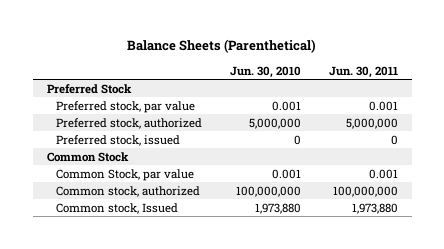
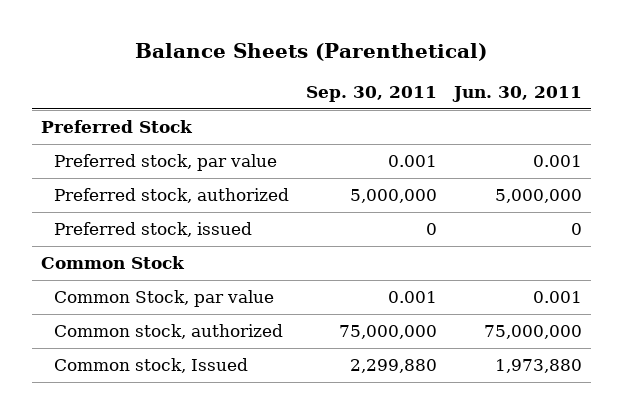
[230,65,302,78] Jun. 30, 2010 -> none
none -> [306,86,438,103] Sep. 30, 2011
[332,185,398,197] 100,000,000 -> [484,325,583,340] 75,000,000

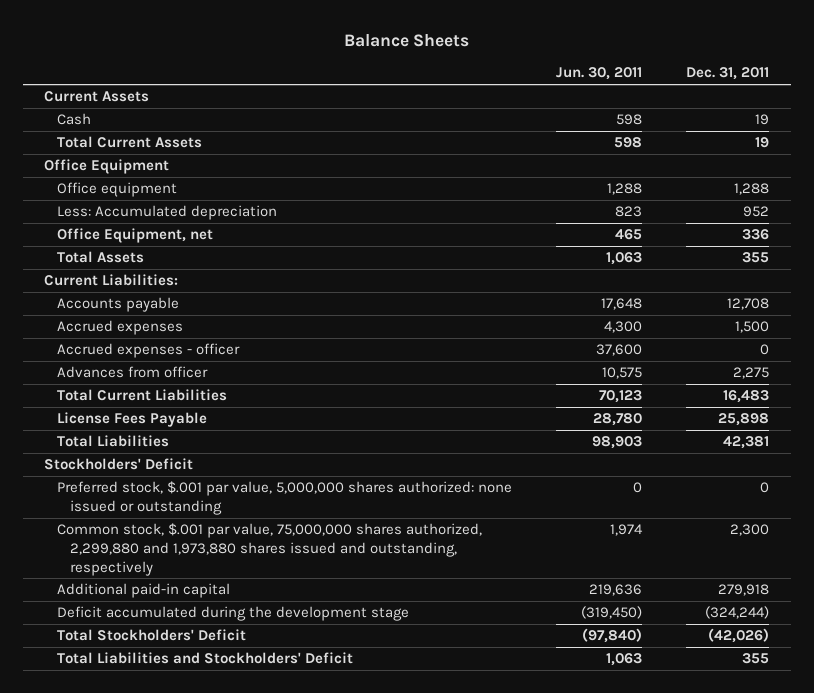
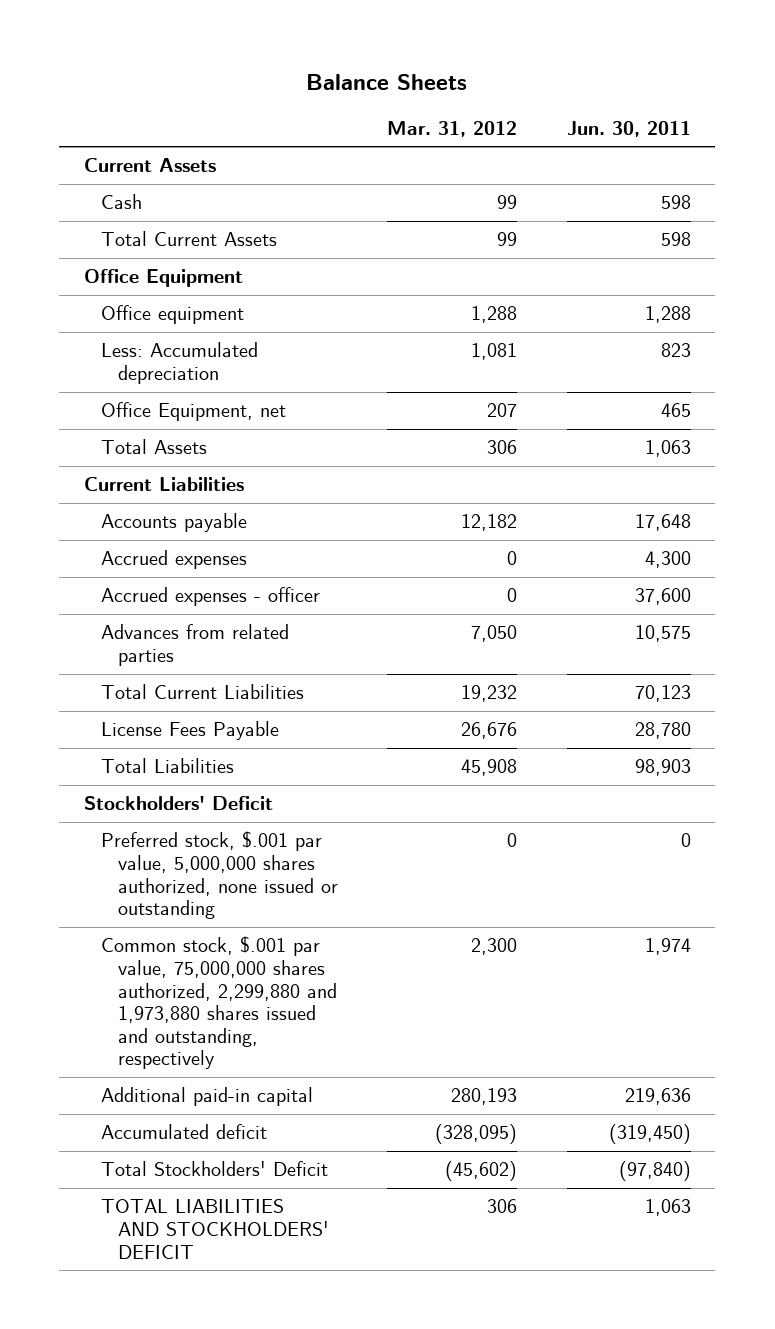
[686,67,770,81] Dec. 31, 2011 -> none
none -> [387,120,518,137] Mar. 31, 2012
[44,274,179,287] Current Liabilities: -> [84,477,245,492] Current Liabilities
[57,366,209,379] Advances from officer -> [101,624,290,666] Advances from related parties
[57,481,513,515] Preferred stock, $.001 par value, 5,000,000 shares authorized: none issued or outstanding -> [101,831,339,920] Preferred stock, $.001 par value, 5,000,000 shares authorized, none issued or outstanding
[57,606,410,622] Deficit accumulated during the development stage -> [101,1124,268,1140] Accumulated deficit
[57,652,354,665] Total Liabilities and Stockholders' Deficit -> [101,1199,330,1259] TOTAL LIABILITIES AND STOCKHOLDERS' DEFICIT

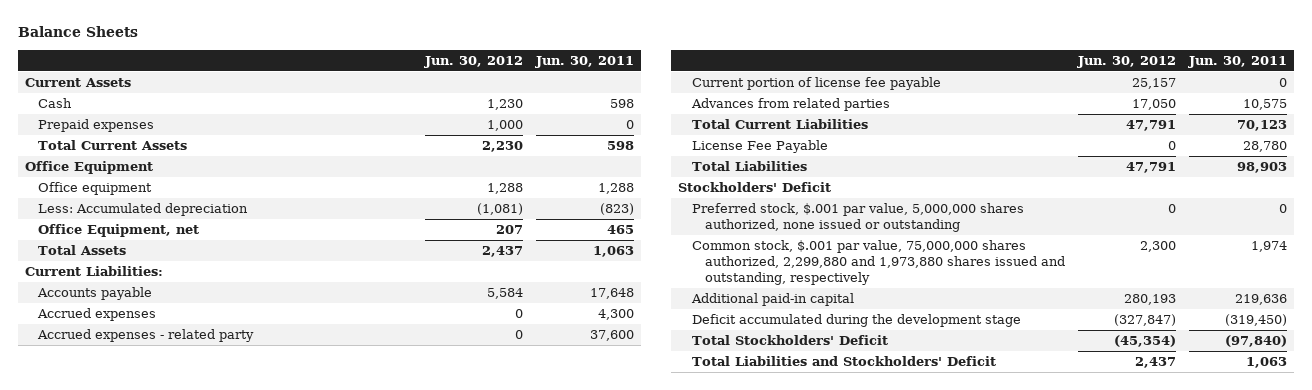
[387,120,518,137] Mar. 31, 2012 -> none
none -> [424,55,524,68] Jun. 30, 2012
none -> [38,119,155,133] Prepaid expenses
[660,343,691,358] 823 -> [600,203,635,216] (823)
[84,477,245,492] Current Liabilities -> [24,266,163,277] Current Liabilities:
[101,587,321,607] Accrued expenses - officer -> [37,329,255,343] Accrued expenses - related party
none -> [691,77,941,91] Current portion of license fee payable
[101,721,280,741] License Fees Payable -> [691,140,828,154] License Fee Payable
[101,1124,268,1140] Accumulated deficit -> [691,314,1021,328] Deficit accumulated during the development stage
[101,1199,330,1259] TOTAL LIABILITIES AND STOCKHOLDERS' DEFICIT -> [691,356,996,367] Total Liabilities and Stockholders' Deficit

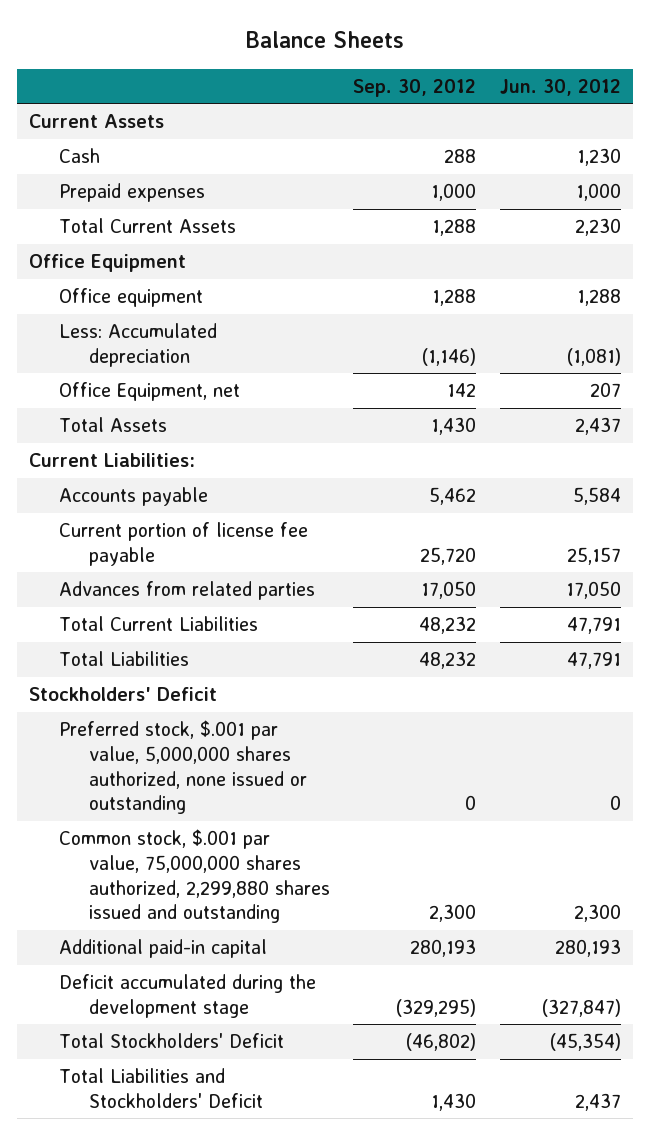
[535,55,635,68] Jun. 30, 2011 -> none
none -> [353,78,477,97] Sep. 30, 2012
[37,308,157,322] Accrued expenses -> none
[37,329,255,343] Accrued expenses - related party -> none
[691,140,828,154] License Fee Payable -> none
[691,240,1065,285] Common stock, $.001 par value, 75,000,000 shares authorized, 2,299,880 and 1,973,880 shares issued and outstanding, respectively -> [58,829,330,924] Common stock, $.001 par value, 75,000,000 shares authorized, 2,299,880 shares issued and outstanding

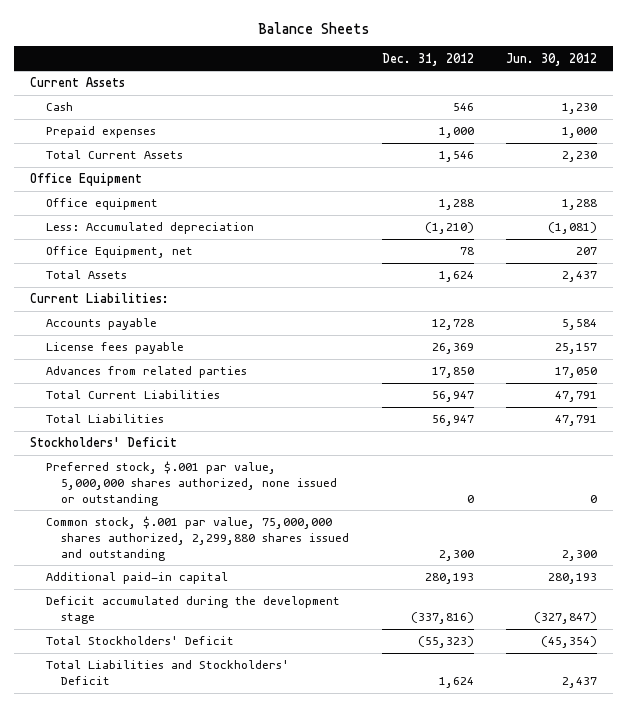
[353,78,477,97] Sep. 30, 2012 -> none
none -> [381,52,474,66] Dec. 31, 2012
[58,522,308,566] Current portion of license fee payable -> [45,342,184,355] License fees payable

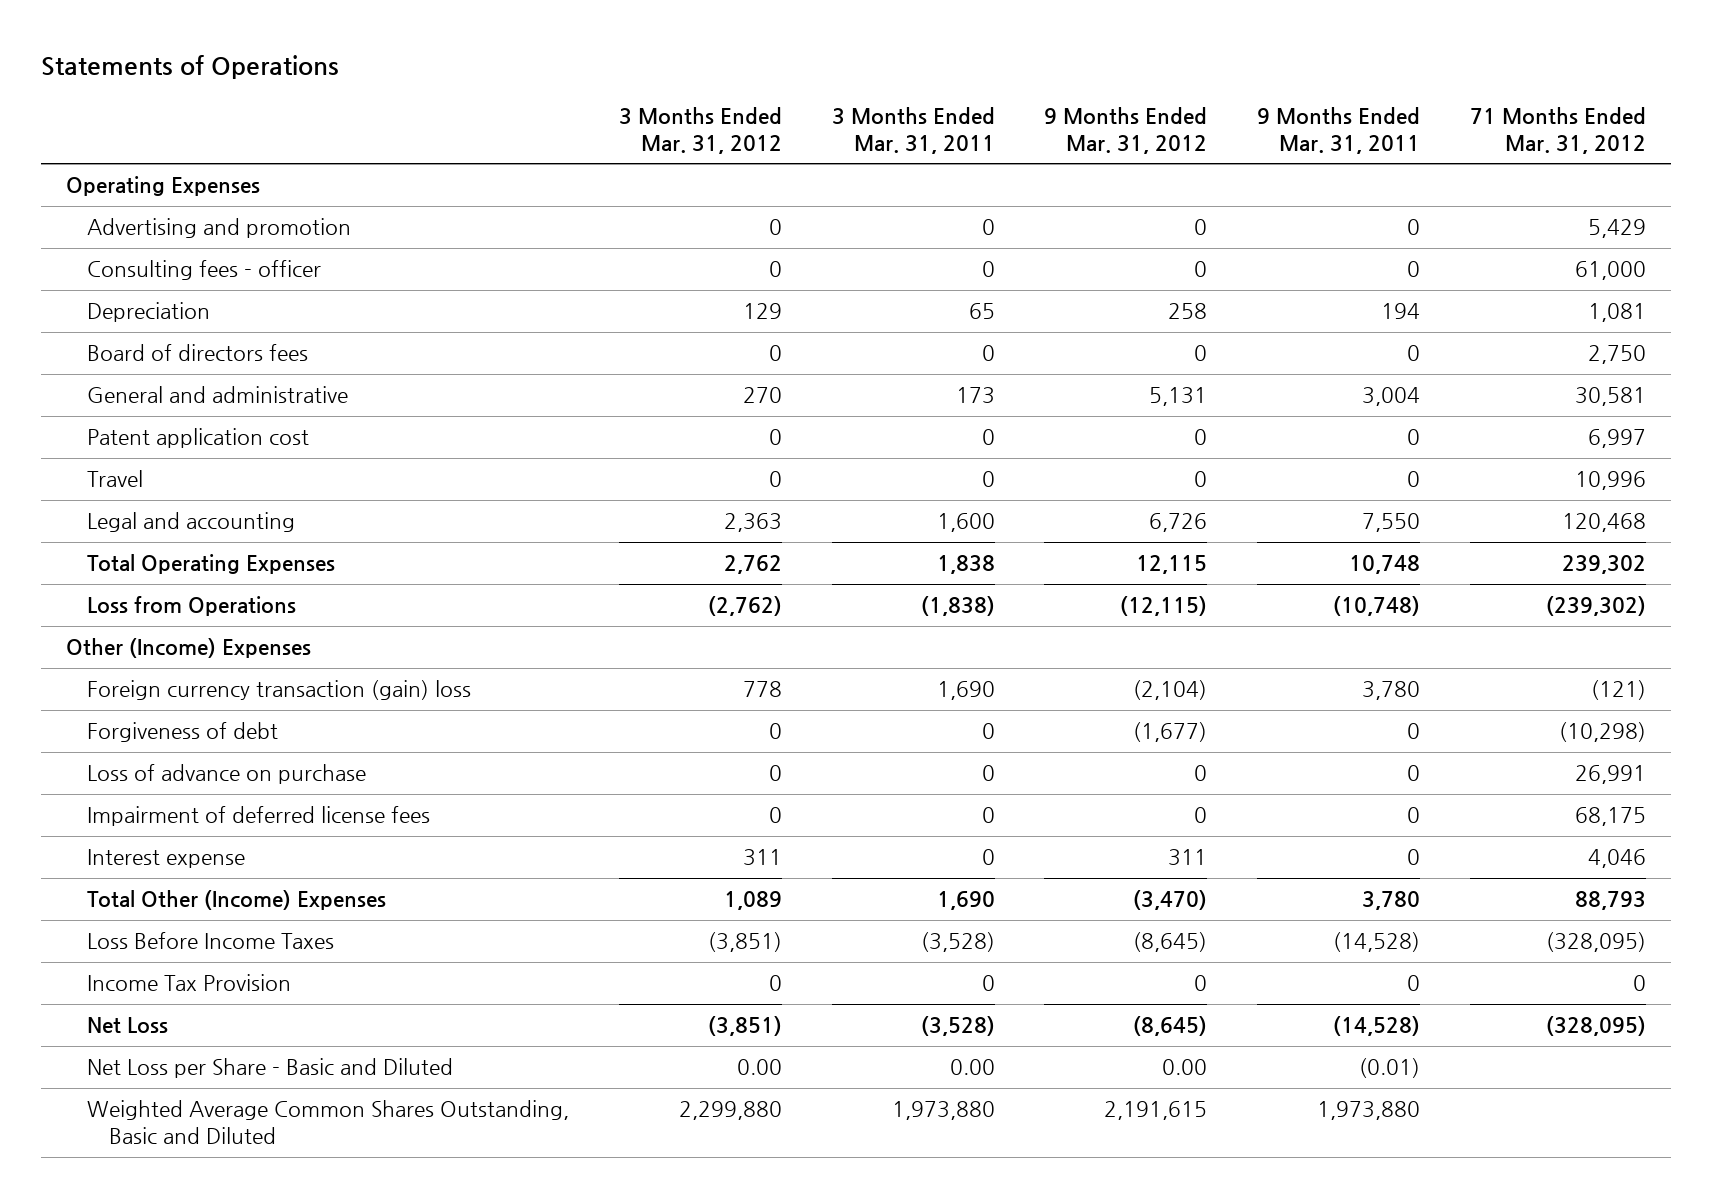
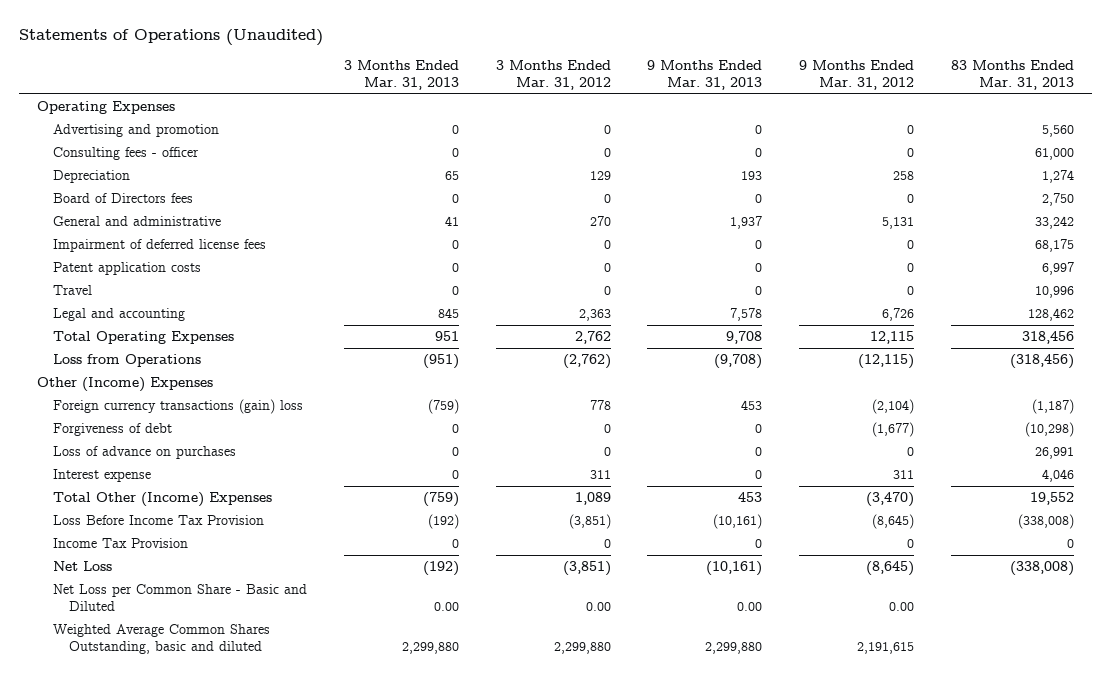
[40,54,339,79] Statements of Operations -> [18,29,323,47] Statements of Operations (Unaudited)
[831,107,995,154] 3 Months Ended Mar. 31, 2011 -> none
[1257,107,1421,154] 9 Months Ended Mar. 31, 2011 -> none
[1469,107,1646,154] 71 Months Ended Mar. 31, 2012 -> none
none -> [343,59,459,90] 3 Months Ended Mar. 31, 2013
none -> [647,59,763,90] 9 Months Ended Mar. 31, 2013
none -> [950,59,1074,90] 83 Months Ended Mar. 31, 2013
[87,344,309,362] Board of directors fees -> [53,193,194,204] Board of Directors fees
[87,806,431,827] Impairment of deferred license fees -> [53,239,267,253] Impairment of deferred license fees
[87,428,310,449] Patent application cost -> [53,262,202,276] Patent application costs
[87,680,472,701] Foreign currency transaction (gain) loss -> [53,399,304,415] Foreign currency transactions (gain) loss
[87,764,367,785] Loss of advance on purchase -> [53,446,237,460] Loss of advance on purchases
[87,932,335,950] Loss Before Income Taxes -> [53,515,265,526] Loss Before Income Tax Provision
[87,1058,454,1079] Net Loss per Share - Basic and Diluted -> [53,584,308,612] Net Loss per Common Share - Basic and Diluted
[87,1100,570,1145] Weighted Average Common Shares Outstanding, Basic and Diluted -> [53,624,271,655] Weighted Average Common Shares Outstanding, basic and diluted

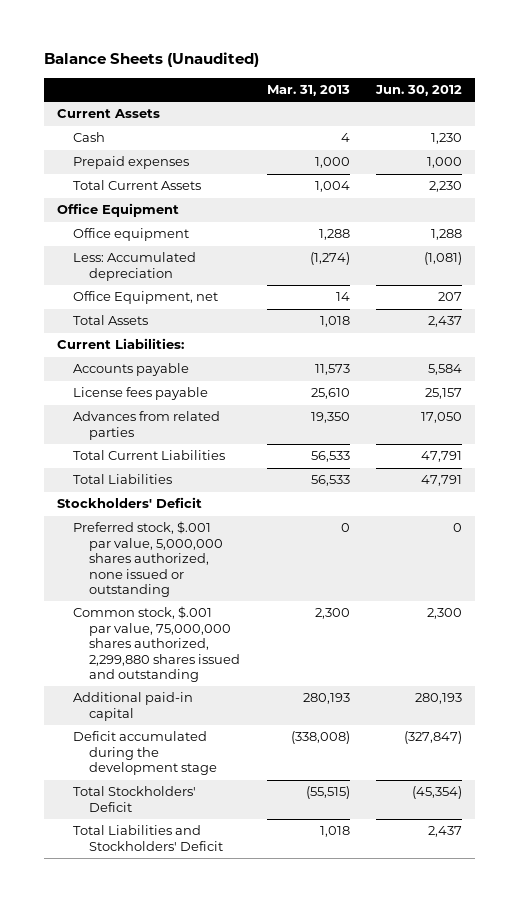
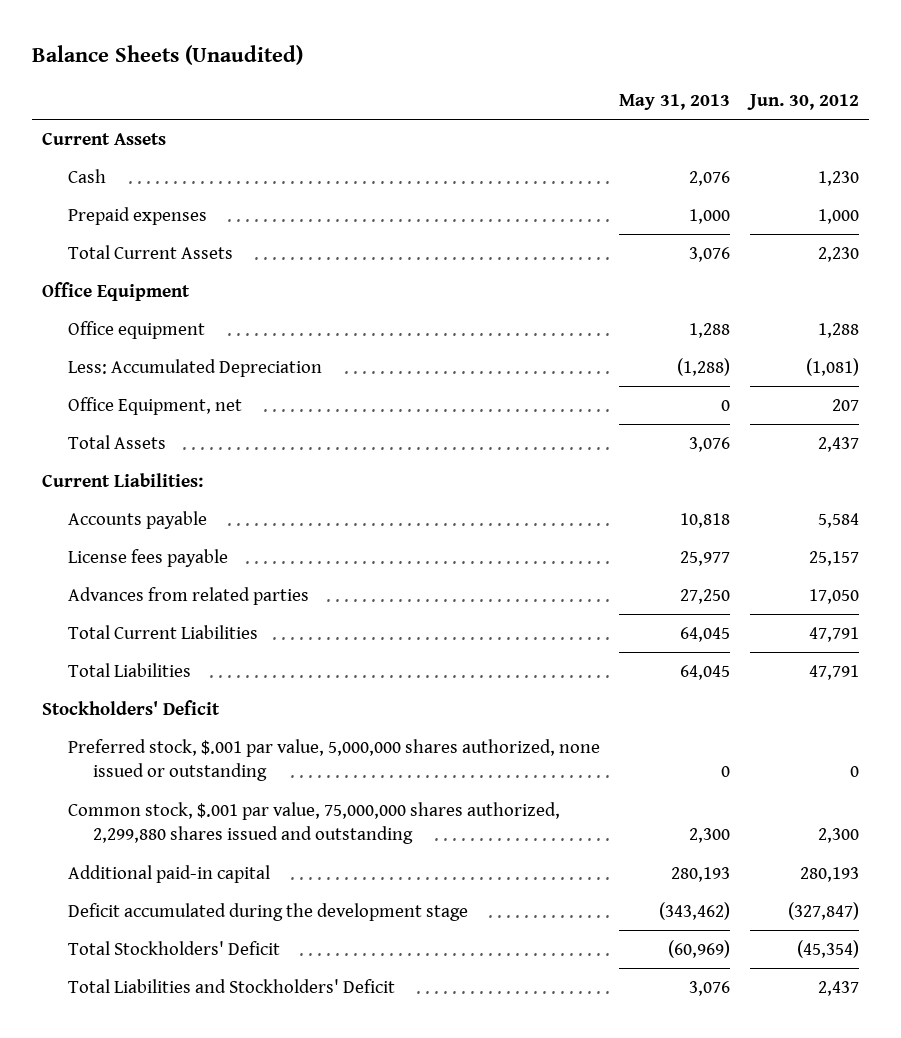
[266,85,350,97] Mar. 31, 2013 -> none
none -> [619,94,731,111] May 31, 2013
[73,252,197,281] Less: Accumulated depreciation -> [67,359,322,378] Less: Accumulated Depreciation

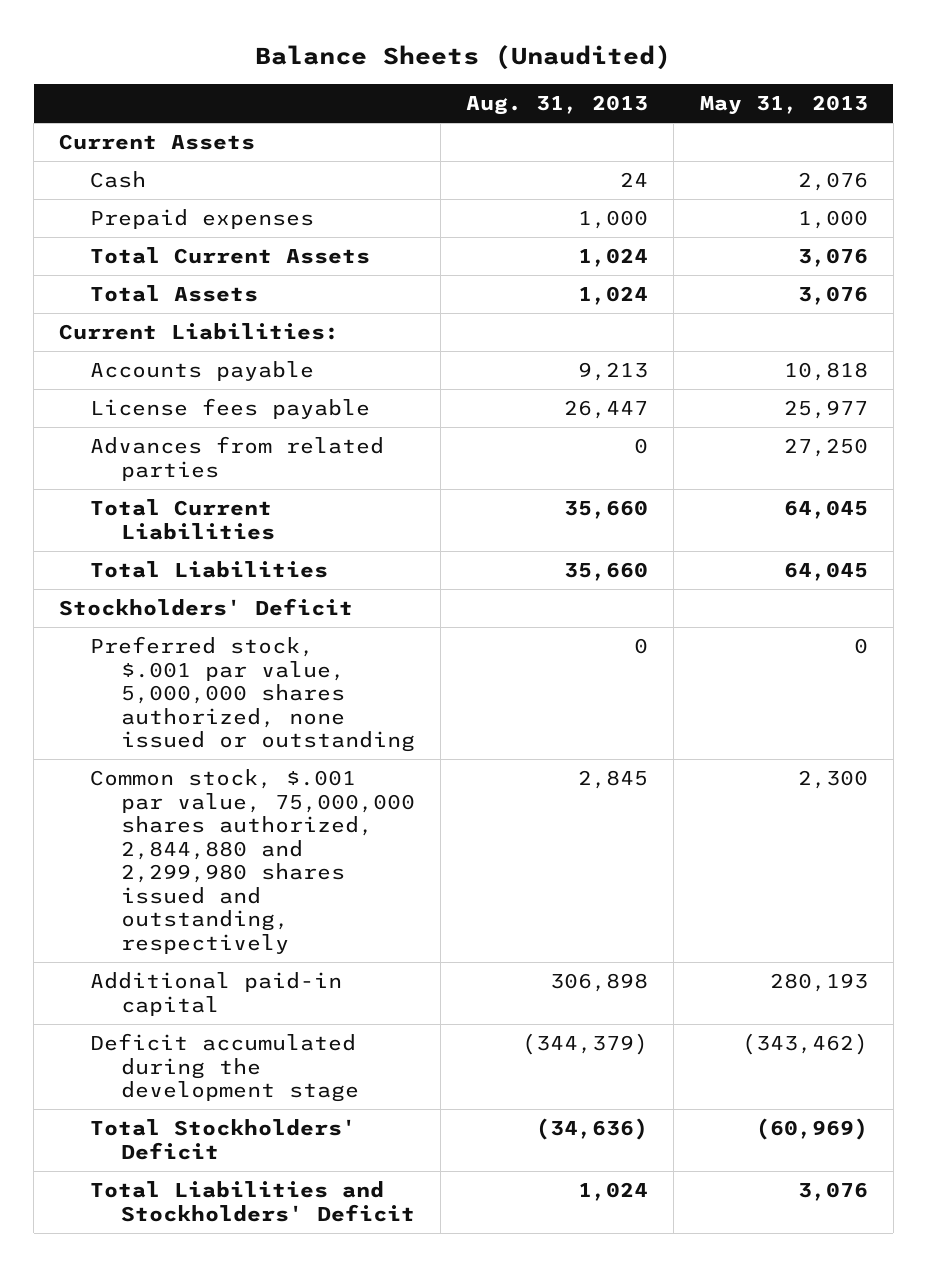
[746,94,859,111] Jun. 30, 2012 -> none
none -> [466,95,649,116] Aug. 31, 2013
[42,282,191,302] Office Equipment -> none
[67,321,205,340] Office equipment -> none
[67,359,322,378] Less: Accumulated Depreciation -> none
[67,397,242,416] Office Equipment, net -> none
[67,802,560,845] Common stock, $.001 par value, 75,000,000 shares authorized, 2,299,880 shares issued and outstanding -> [90,769,416,954] Common stock, $.001 par value, 75,000,000 shares authorized, 2,844,880 and 2,299,980 shares issued and outstanding, respectively

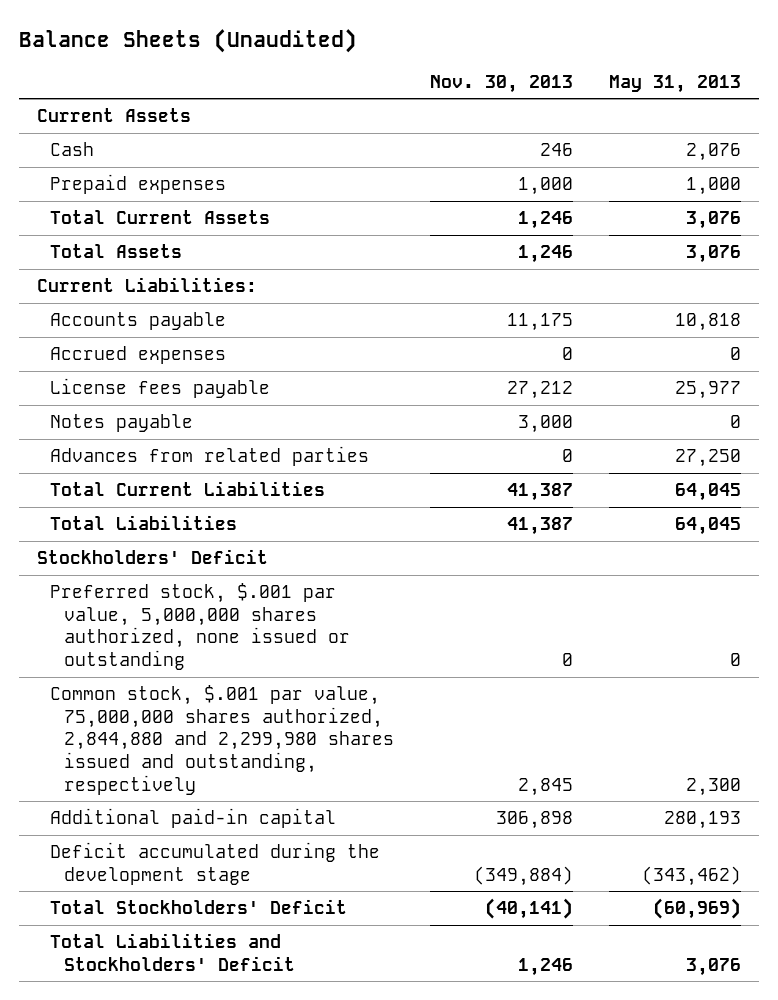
[466,95,649,116] Aug. 31, 2013 -> none
none -> [429,74,573,93] Nov. 30, 2013
none -> [50,345,227,364] Accrued expenses
none -> [50,413,194,432] Notes payable

